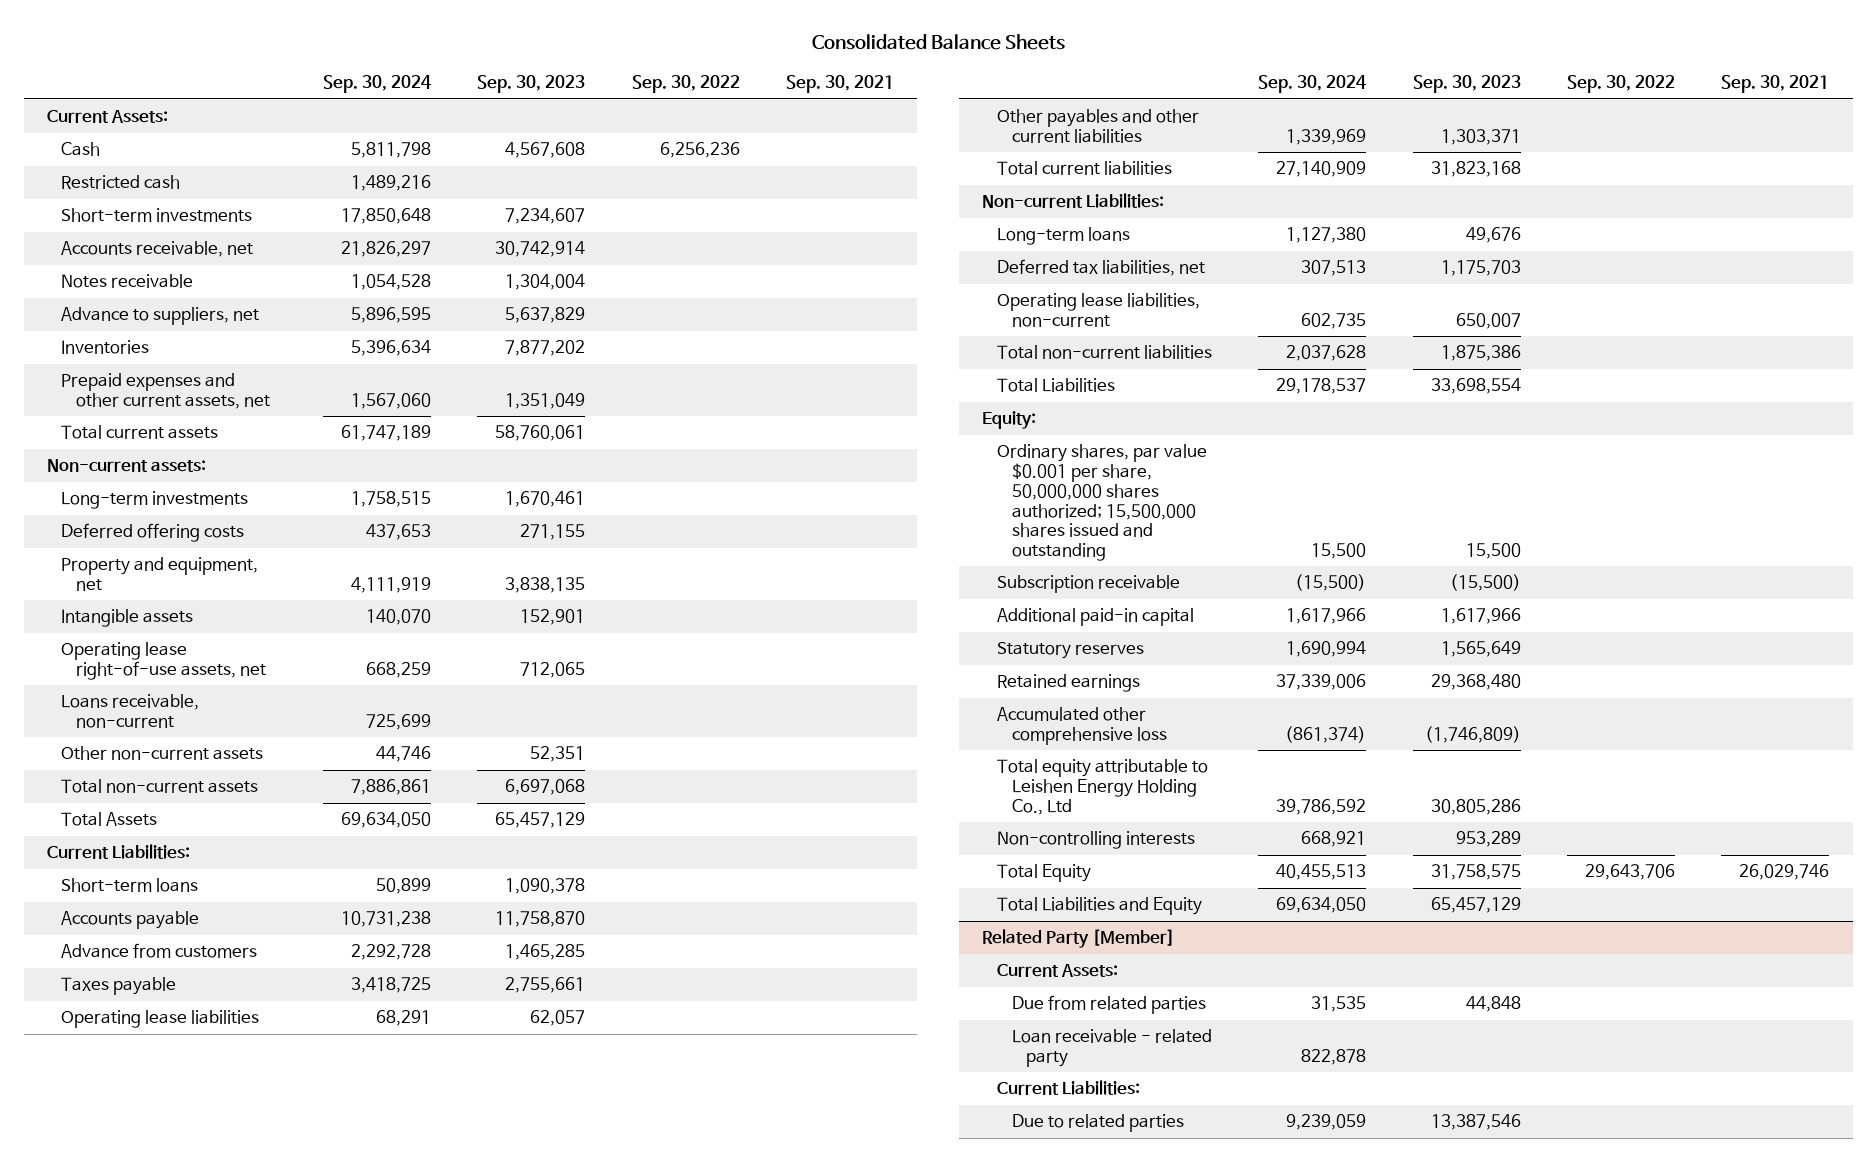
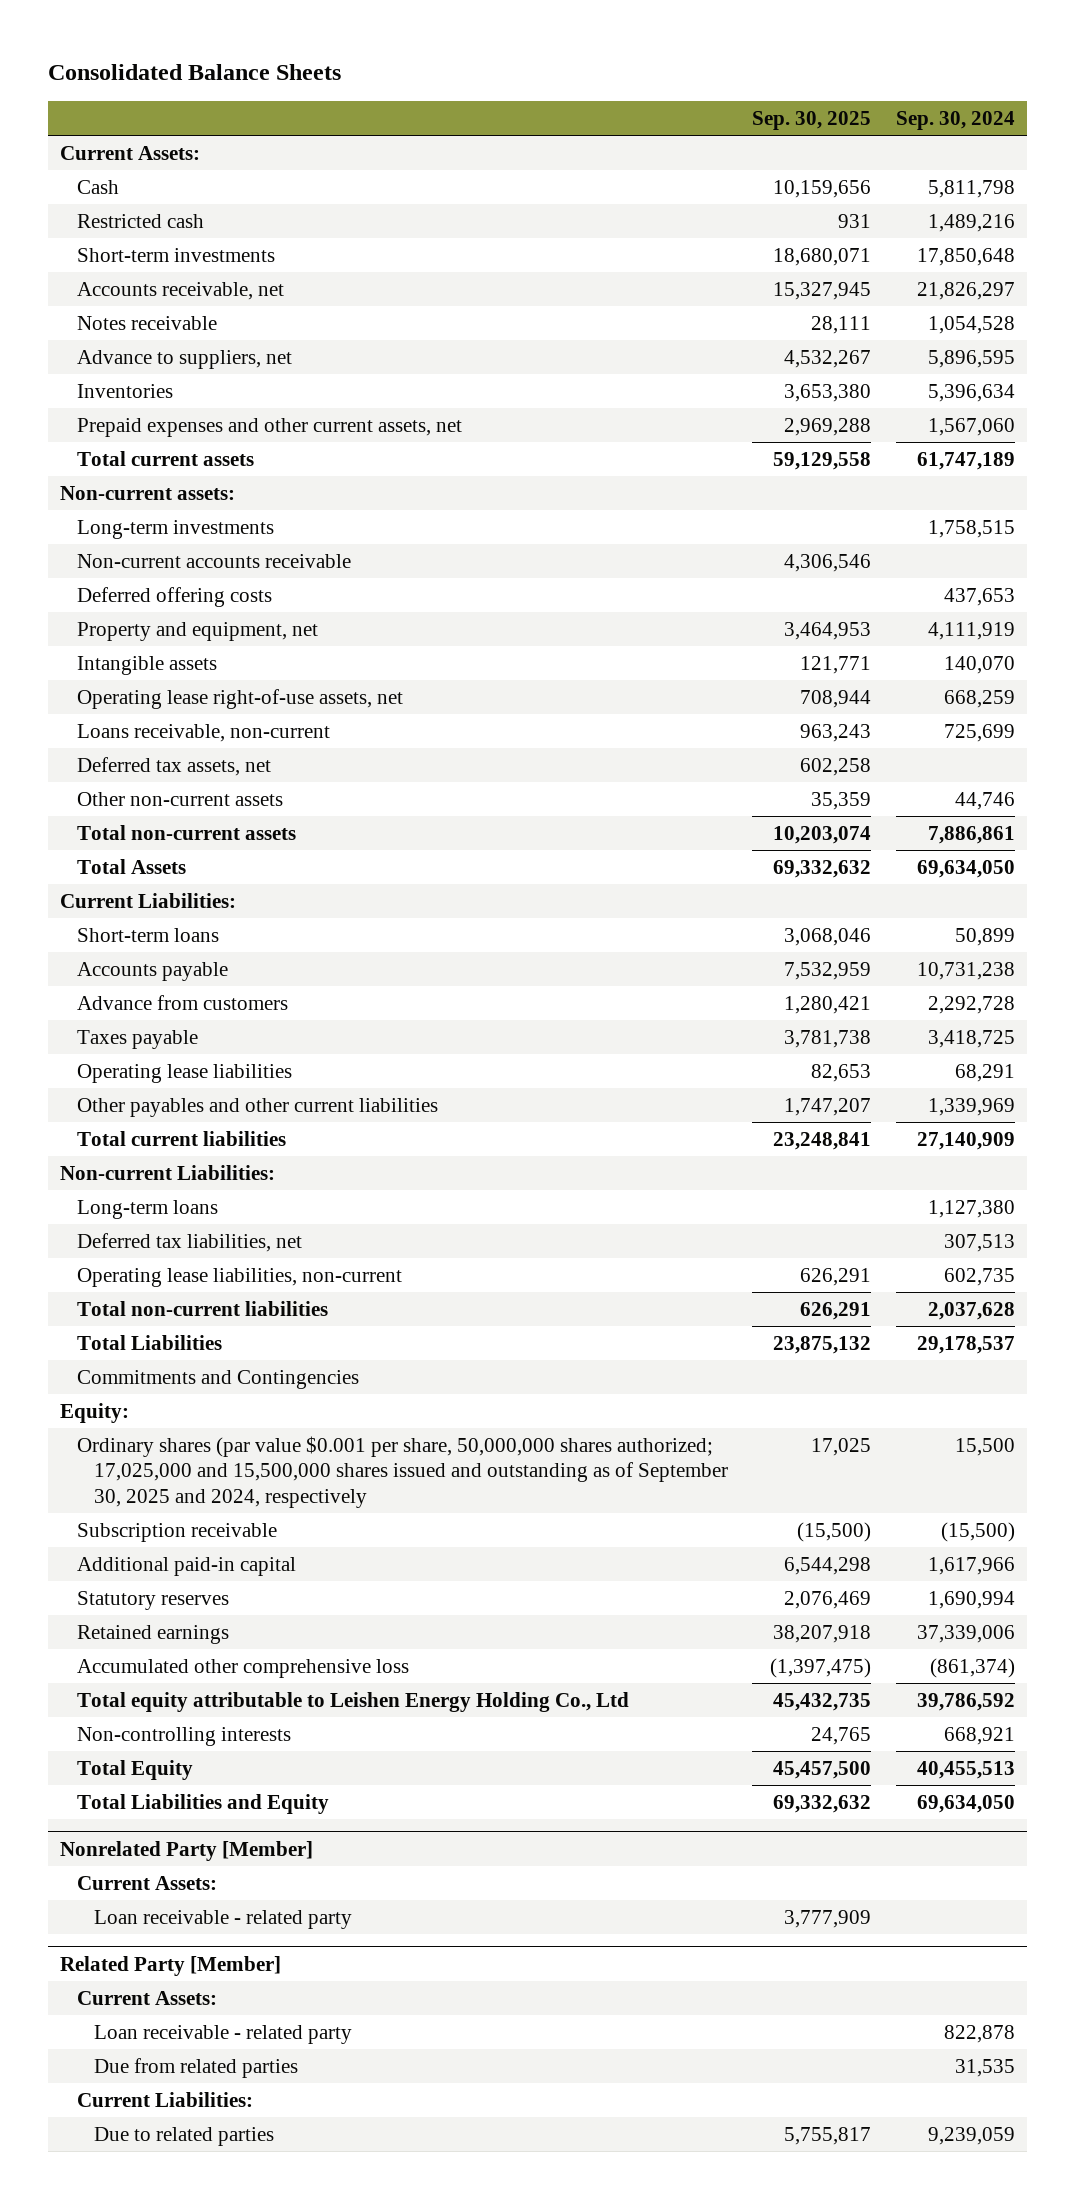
[477,75,586,94] Sep. 30, 2023 -> none
[631,75,740,94] Sep. 30, 2022 -> none
[786,75,895,94] Sep. 30, 2021 -> none
none -> [752,110,872,130] Sep. 30, 2025
none -> [77,553,352,568] Non-current accounts receivable
none -> [77,756,272,776] Deferred tax assets, net
none -> [77,1369,360,1389] Commitments and Contingencies
[996,444,1207,562] Ordinary shares, par value $0.001 per share, 50,000,000 shares authorized; 15,500,000 shares issued and outstanding -> [77,1435,729,1508] Ordinary shares (par value $0.001 per share, 50,000,000 shares authorized; 17,025,000 and 15,500,000 shares issued and outstanding as of September 30, 2025 and 2024, respectively
none -> [59,1840,313,1861] Nonrelated Party [Member]
none -> [77,1875,218,1890] Current Assets:
none -> [94,1909,353,1929] Loan receivable - related party
[1011,995,1206,1015] Due from related parties -> [94,2057,299,2078] Due from related parties

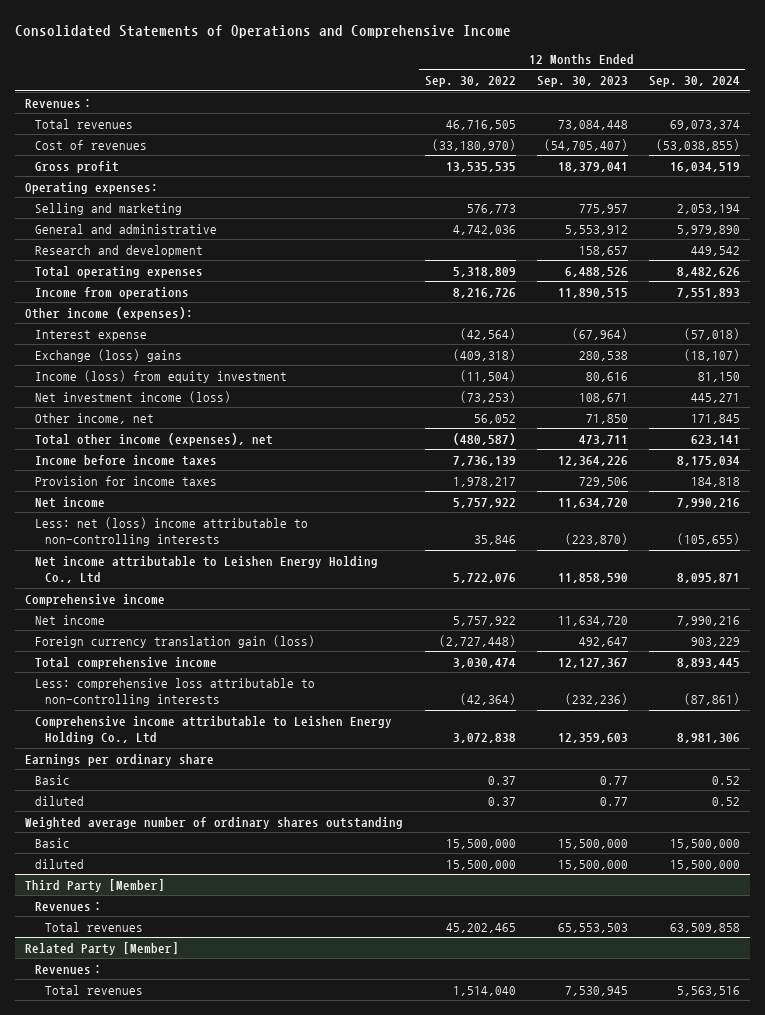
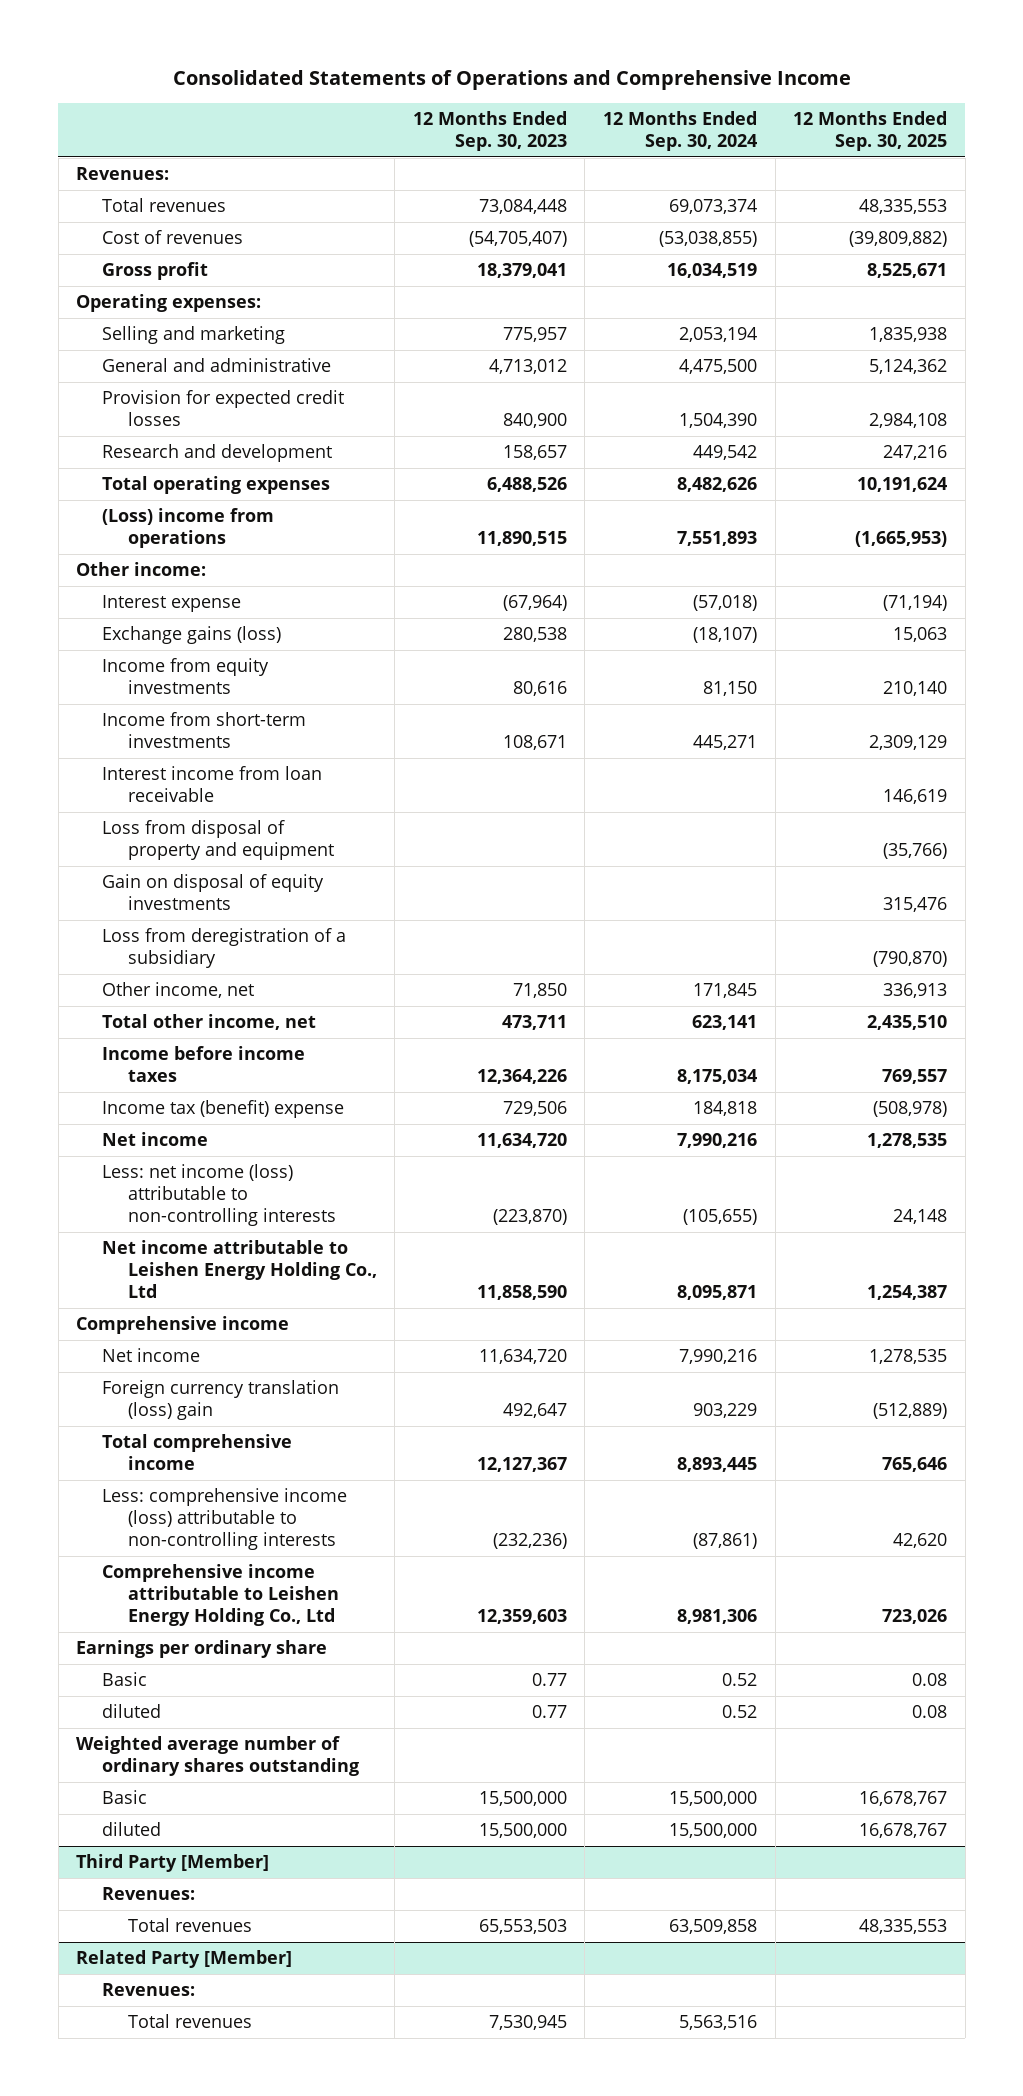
[424,76,516,88] Sep. 30, 2022 -> none
none -> [793,111,948,151] 12 Months Ended Sep. 30, 2025
[25,98,95,108] Revenues： -> [76,167,170,181] Revenues:
[564,224,628,235] 5,553,912 -> [488,359,567,375] 4,713,012
[676,224,740,235] 5,979,890 -> [678,359,757,375] 4,475,500
none -> [101,390,344,427] Provision for expected credit losses
[35,286,190,299] Income from operations -> [101,508,274,549] (Loss) income from operations
[25,306,194,320] Other income (expenses): -> [76,562,207,577] Other income:
[35,348,183,362] Exchange (loss) gains -> [101,626,281,645] Exchange gains (loss)
[35,369,288,383] Income (loss) from equity investment -> [101,658,269,695] Income from equity investments
[35,390,232,403] Net investment income (loss) -> [101,712,306,749] Income from short-term investments
none -> [101,766,322,803] Interest income from loan receivable
none -> [101,820,334,861] Loss from disposal of property and equipment
none -> [101,874,324,911] Gain on disposal of equity investments
none -> [101,928,346,969] Loss from deregistration of a subsidiary
[35,432,274,446] Total other income (expenses), net -> [101,1014,316,1031] Total other income, net
[35,475,218,486] Provision for income taxes -> [101,1100,344,1119] Income tax (benefit) expense
[35,516,309,547] Less: net (loss) income attributable to non-controlling interests -> [101,1164,336,1226] Less: net income (loss) attributable to non-controlling interests
[35,634,316,648] Foreign currency translation gain (loss) -> [101,1380,339,1421] Foreign currency translation (loss) gain
[35,677,316,707] Less: comprehensive loss attributable to non-controlling interests -> [101,1488,347,1550] Less: comprehensive income (loss) attributable to non-controlling interests
[35,901,105,911] Revenues： -> [101,1887,195,1901] Revenues:
[35,964,105,974] Revenues： -> [101,1983,195,1997] Revenues:

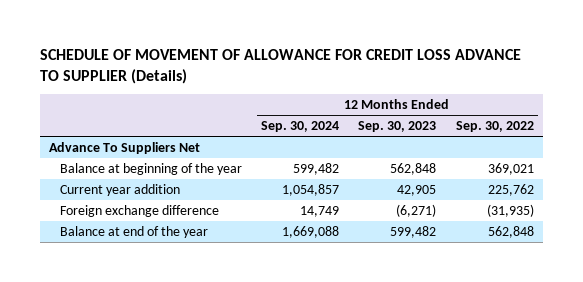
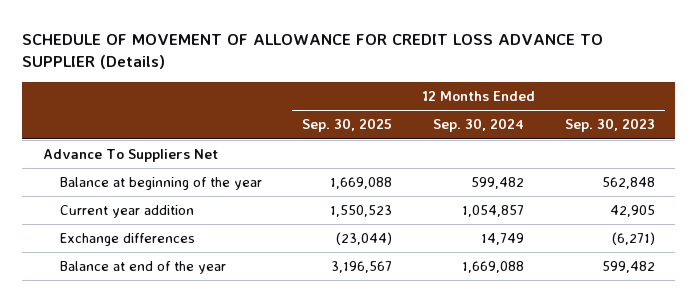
[455,121,534,133] Sep. 30, 2022 -> none
none -> [302,118,393,133] Sep. 30, 2025
[60,204,220,217] Foreign exchange difference -> [59,233,195,247] Exchange differences

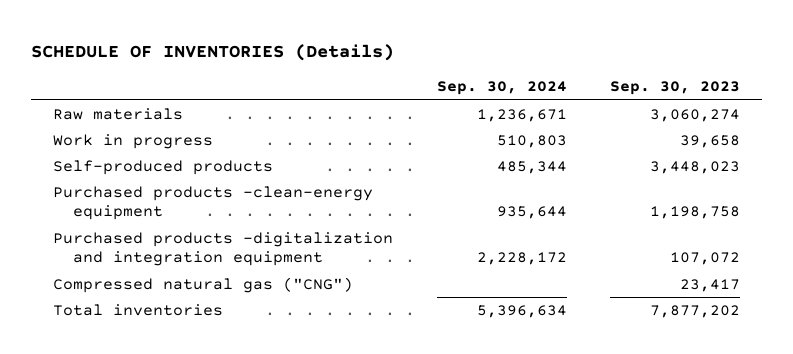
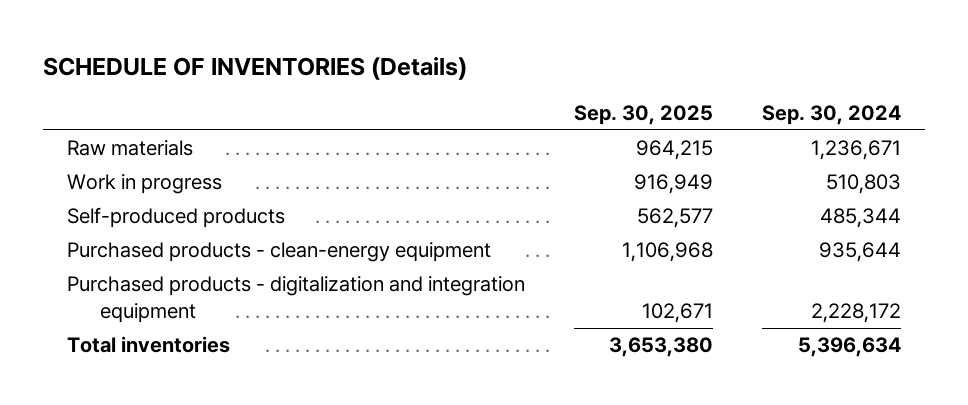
[610,81,741,96] Sep. 30, 2023 -> none
none -> [574,104,714,125] Sep. 30, 2025
[53,277,354,294] Compressed natural gas ("CNG") -> none
[53,186,374,221] Purchased products -clean-energy equipment -> [67,242,492,263] Purchased products - clean-energy equipment
[53,232,394,267] Purchased products -digitalization and integration equipment -> [67,276,526,323] Purchased products - digitalization and integration equipment

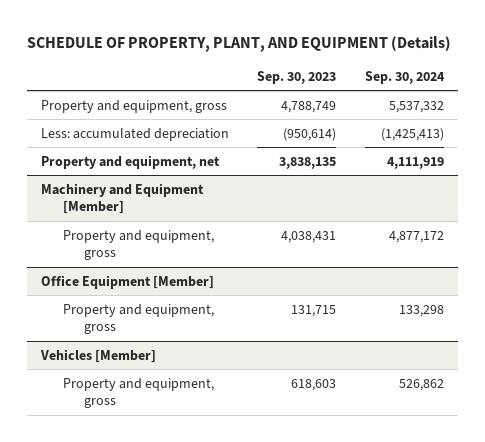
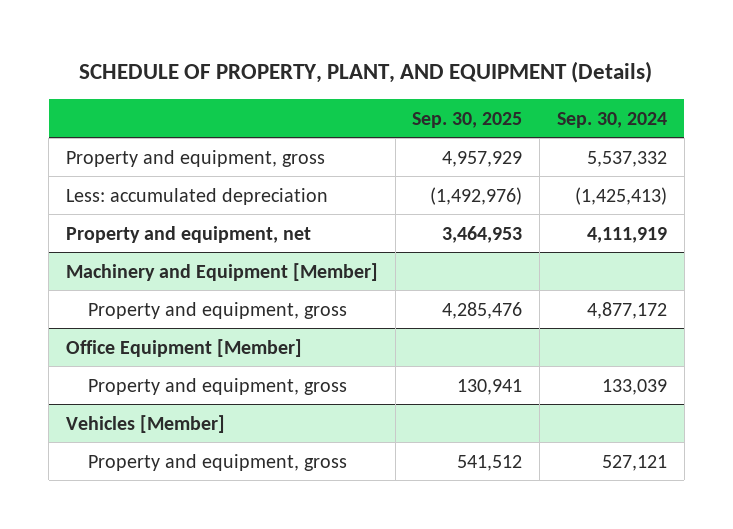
[257,70,337,84] Sep. 30, 2023 -> none
none -> [412,111,523,128] Sep. 30, 2025
[398,304,444,317] 133,298 -> [601,378,667,395] 133,039
[398,378,444,391] 526,862 -> [601,454,667,471] 527,121

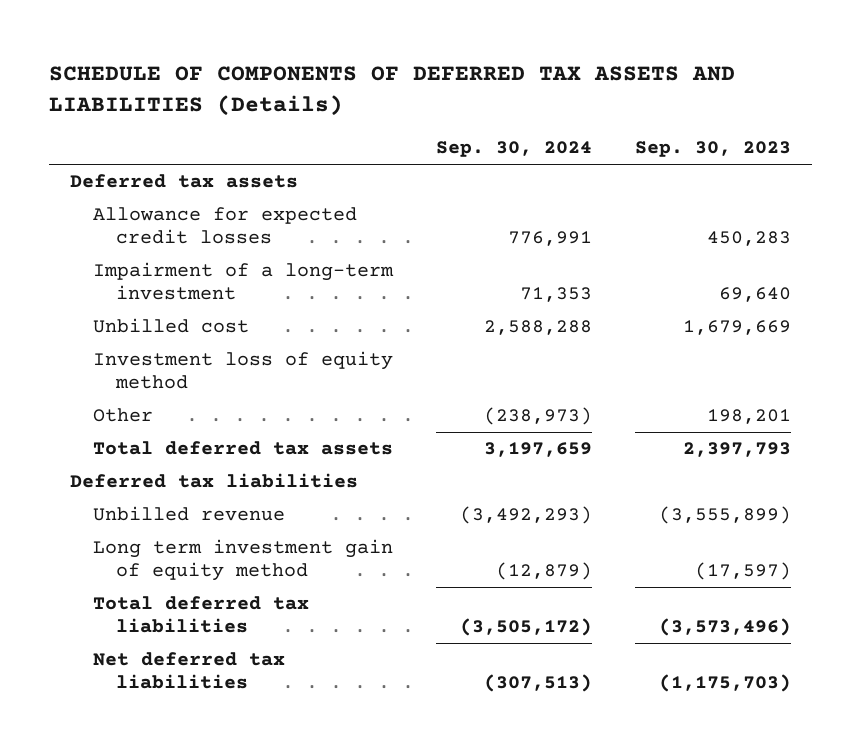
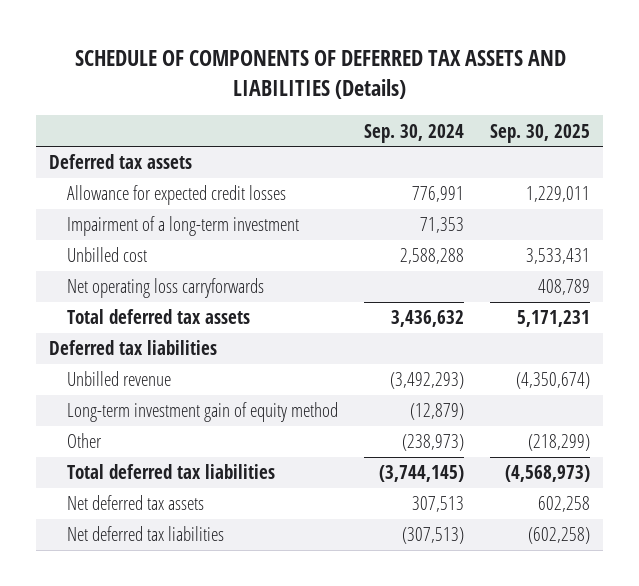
[634,141,791,158] Sep. 30, 2023 -> none
none -> [489,123,590,143] Sep. 30, 2025
[92,351,393,390] Investment loss of equity method -> none
none -> [66,278,264,299] Net operating loss carryforwards
[483,442,592,458] 3,197,659 -> [390,310,464,328] 3,436,632
[92,539,393,582] Long term investment gain of equity method -> [66,402,338,423] Long-term investment gain of equity method
[92,408,153,423] Other -> [66,433,102,449] Other
[459,618,592,637] (3,505,172) -> [378,465,464,483] (3,744,145)
none -> [66,495,204,511] Net deferred tax assets

